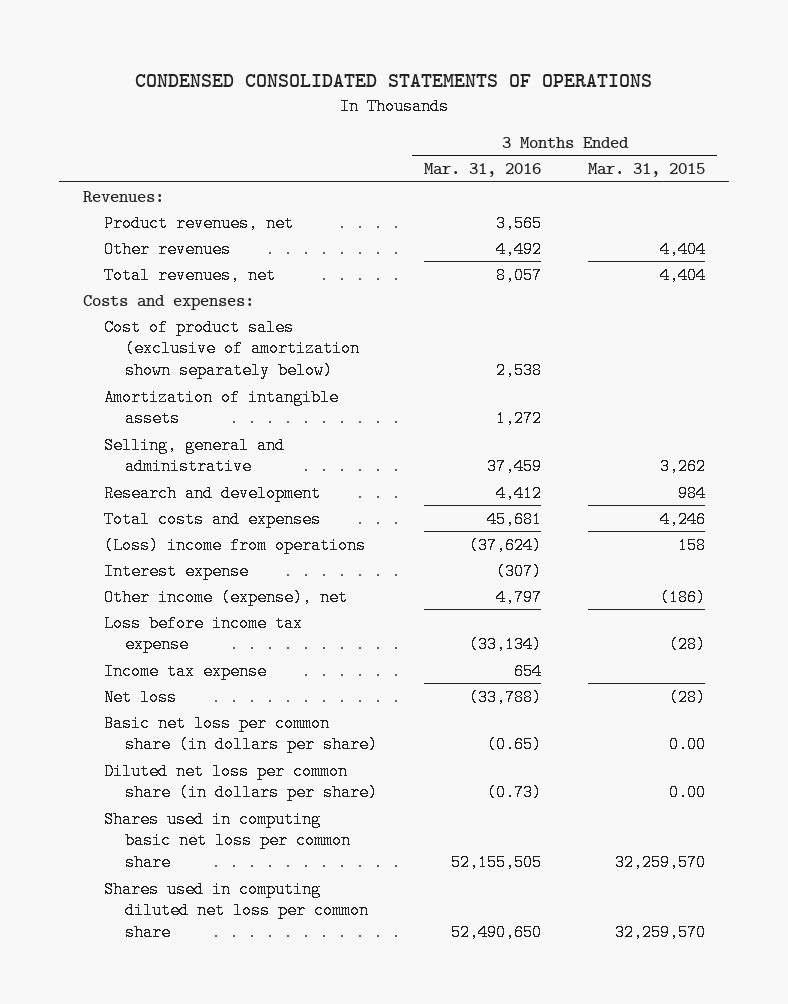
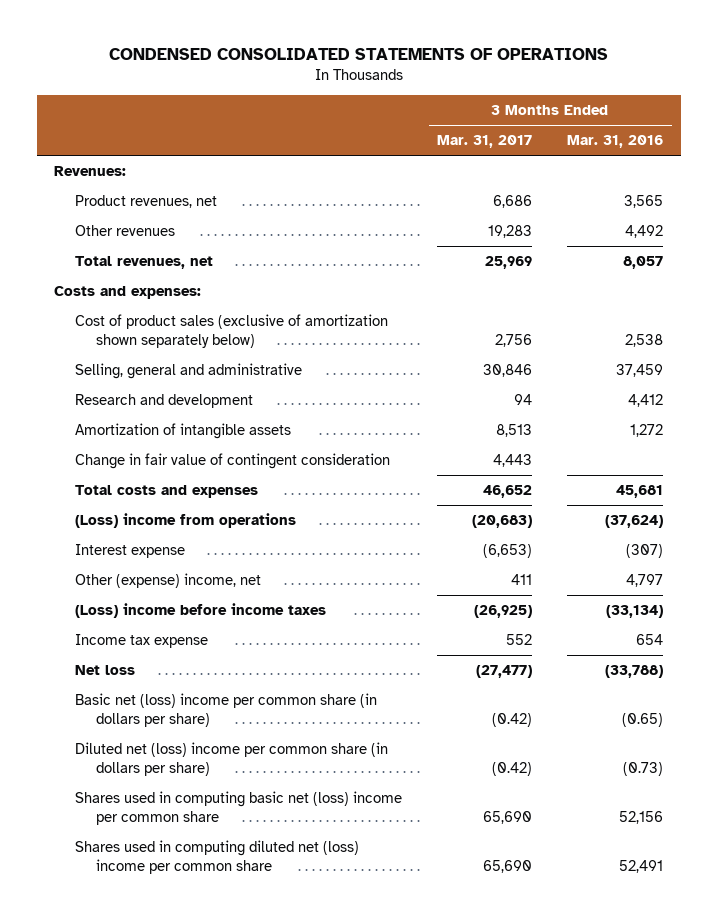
[588,163,706,178] Mar. 31, 2015 -> none
none -> [437,135,533,149] Mar. 31, 2017
[103,388,339,428] Amortization of intangible assets -> [75,423,292,440] Amortization of intangible assets
none -> [75,453,391,470] Change in fair value of contingent consideration
[103,588,348,606] Other income (expense), net -> [75,573,262,589] Other (expense) income, net
[103,614,303,654] Loss before income tax expense -> [75,603,327,619] (Loss) income before income taxes
[103,714,378,754] Basic net loss per common share (in dollars per share) -> [75,693,378,728] Basic net (loss) income per common share (in dollars per share)
[103,762,378,802] Diluted net loss per common share (in dollars per share) -> [75,742,389,777] Diluted net (loss) income per common share (in dollars per share)
[103,810,351,872] Shares used in computing basic net loss per common share -> [75,791,403,826] Shares used in computing basic net (loss) income per common share
[450,854,542,872] 52,155,505 -> [619,811,664,825] 52,156
[103,880,369,942] Shares used in computing diluted net loss per common share -> [75,840,360,875] Shares used in computing diluted net (loss) income per common share
[450,924,542,942] 52,490,650 -> [619,860,664,874] 52,491

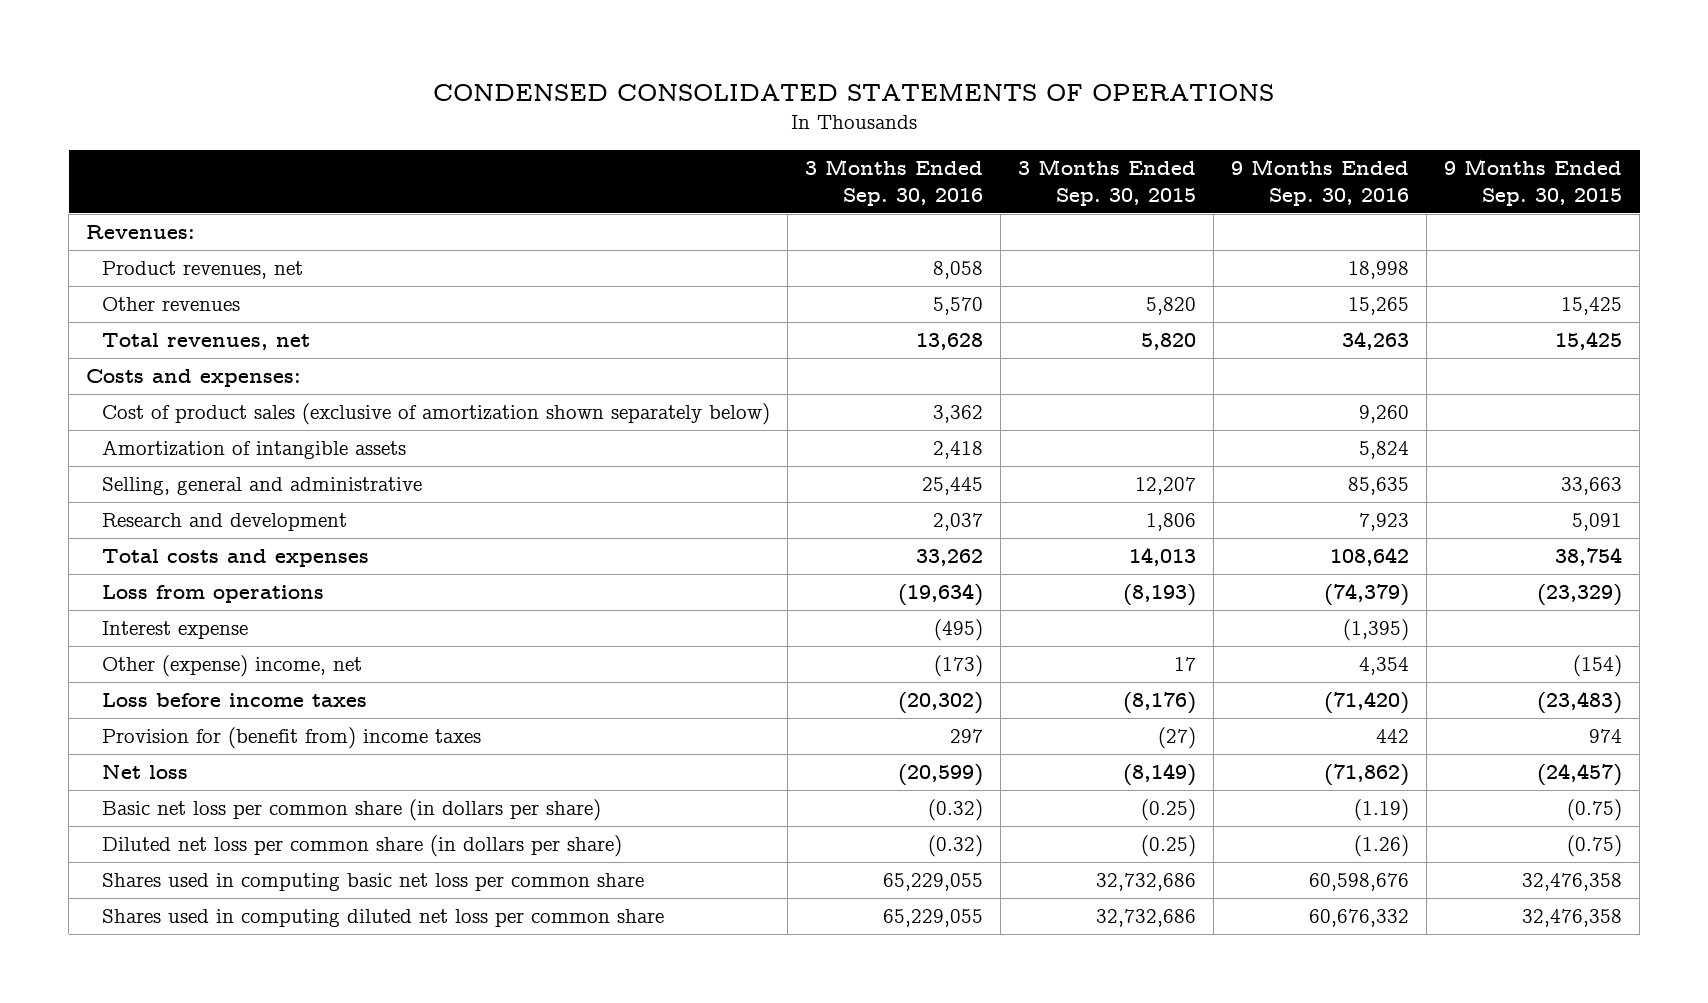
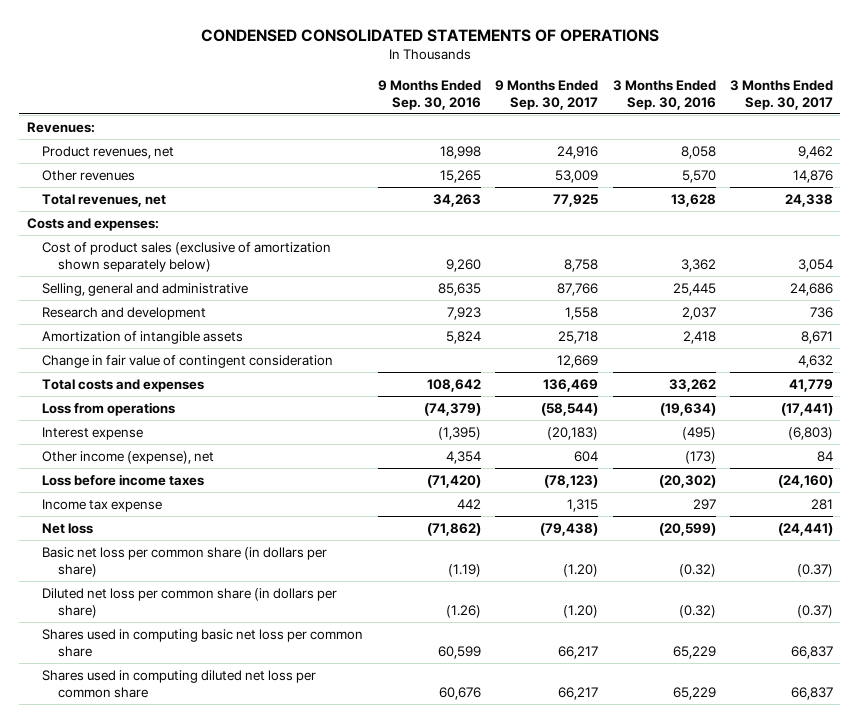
[1018,158,1197,206] 3 Months Ended Sep. 30, 2015 -> none
[1444,158,1623,206] 9 Months Ended Sep. 30, 2015 -> none
none -> [495,79,599,110] 9 Months Ended Sep. 30, 2017
none -> [730,79,834,110] 3 Months Ended Sep. 30, 2017
[102,440,407,460] Amortization of intangible assets -> [42,330,244,344] Amortization of intangible assets
none -> [42,354,334,368] Change in fair value of contingent consideration
[102,655,363,678] Other (expense) income, net -> [42,450,215,464] Other income (expense), net
[102,727,482,750] Provision for (benefit from) income taxes -> [42,498,163,512] Income tax expense
[883,873,984,892] 65,229,055 -> [672,645,716,659] 65,229
[1309,873,1410,892] 60,598,676 -> [437,645,481,659] 60,599
[883,909,984,928] 65,229,055 -> [672,686,716,700] 65,229
[1309,909,1410,928] 60,676,332 -> [438,686,481,700] 60,676

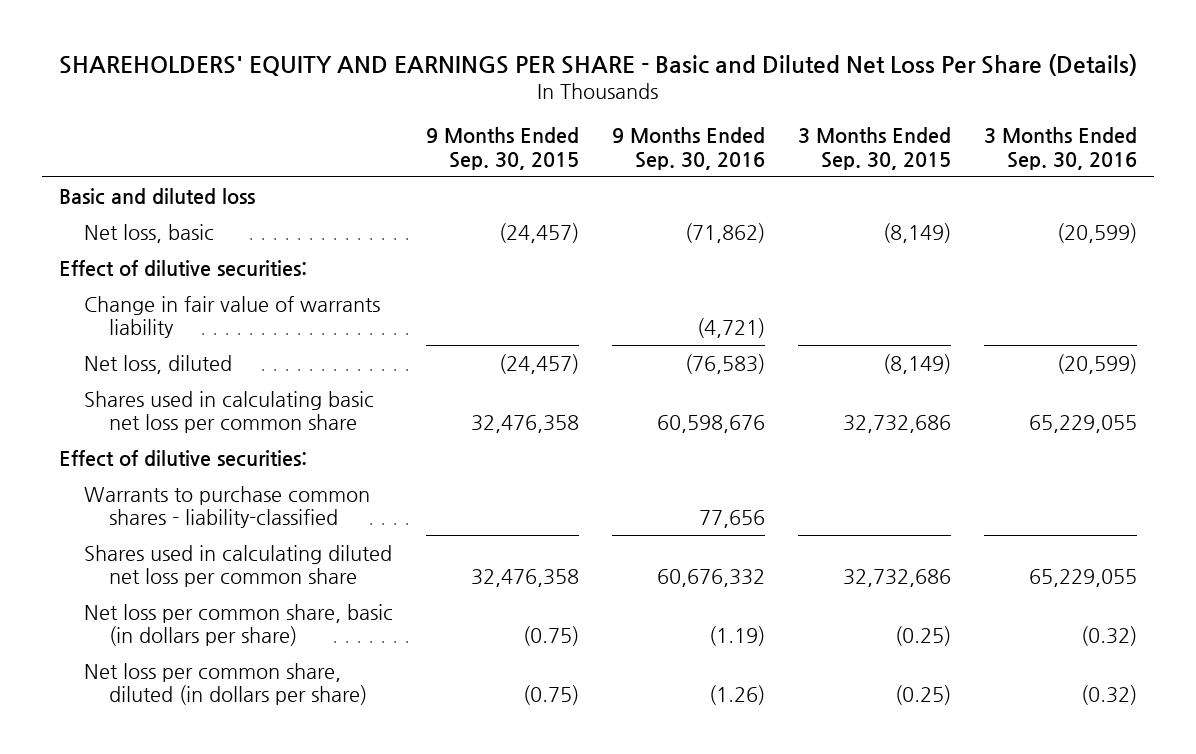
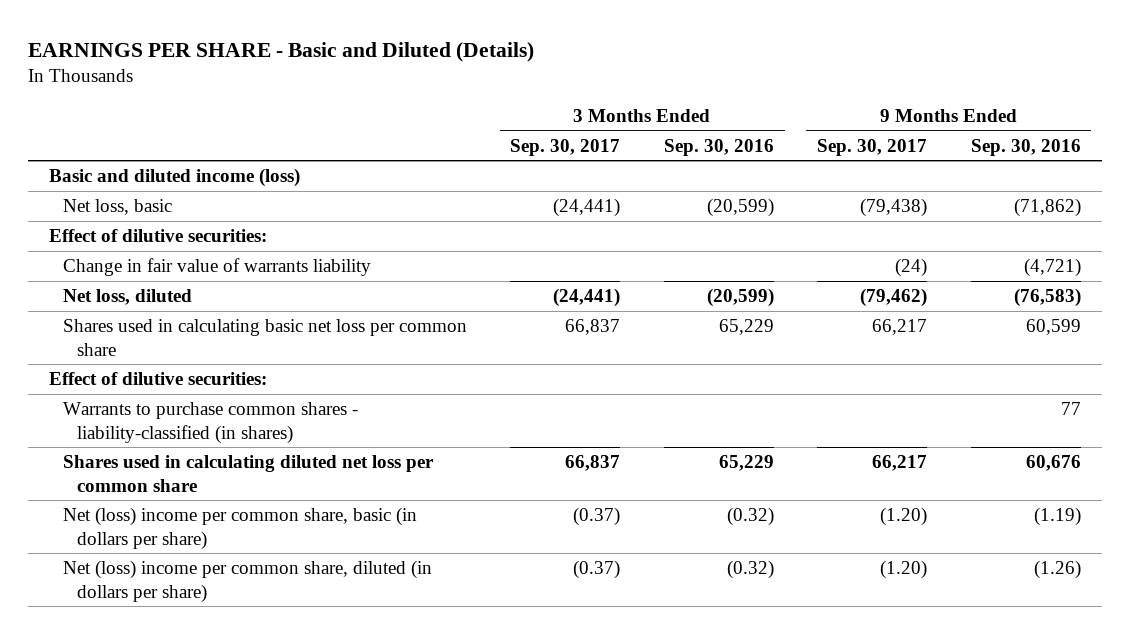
[58,54,1137,77] SHAREHOLDERS' EQUITY AND EARNINGS PER SHARE - Basic and Diluted Net Loss Per Share (Details) -> [27,41,534,62] EARNINGS PER SHARE - Basic and Diluted (Details)
[426,127,580,170] 9 Months Ended Sep. 30, 2015 -> none
[798,127,952,170] 3 Months Ended Sep. 30, 2015 -> none
none -> [510,138,621,156] Sep. 30, 2017
none -> [817,138,928,156] Sep. 30, 2017
[58,187,255,205] Basic and diluted loss -> [49,167,301,187] Basic and diluted income (loss)
[657,414,766,433] 60,598,676 -> [1025,318,1081,335] 60,599
[1029,414,1138,433] 65,229,055 -> [718,318,774,335] 65,229
[84,485,371,528] Warrants to purchase common shares - liability-classified -> [63,401,359,444] Warrants to purchase common shares - liability-classified (in shares)
[699,509,766,528] 77,656 -> [1060,401,1081,415] 77
[657,568,766,587] 60,676,332 -> [1025,454,1081,471] 60,676
[1029,568,1138,587] 65,229,055 -> [718,454,774,471] 65,229
[84,603,394,646] Net loss per common share, basic (in dollars per share) -> [63,506,418,550] Net (loss) income per common share, basic (in dollars per share)
[84,662,368,705] Net loss per common share, diluted (in dollars per share) -> [63,559,433,603] Net (loss) income per common share, diluted (in dollars per share)

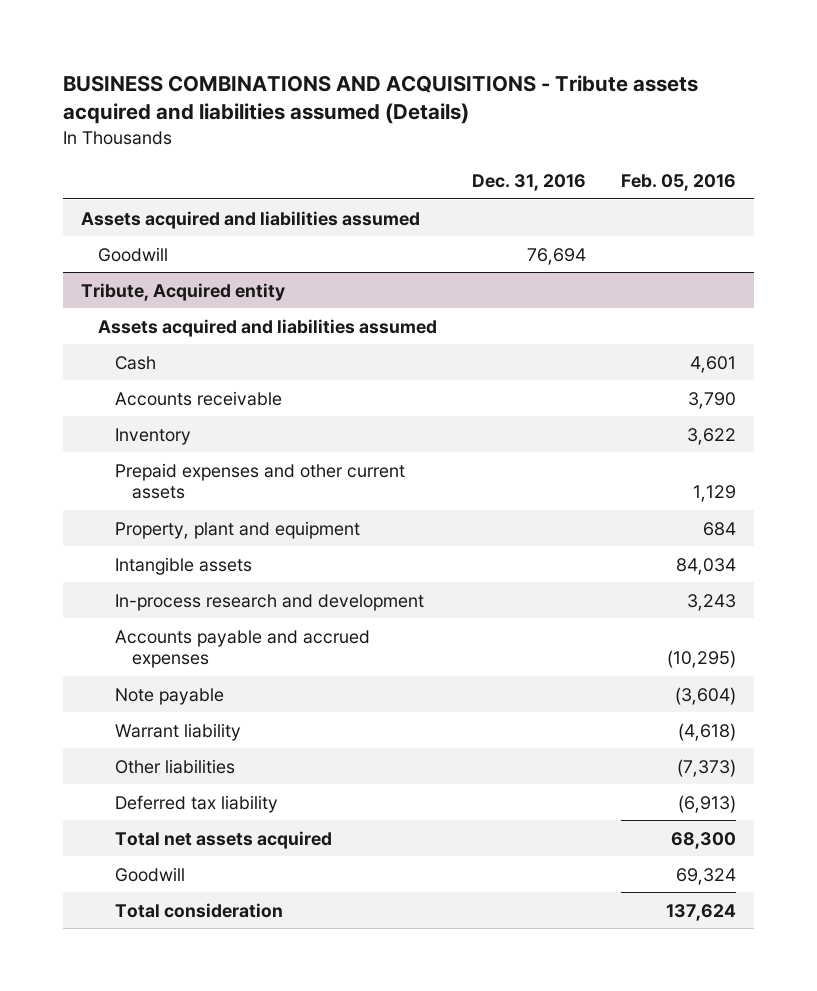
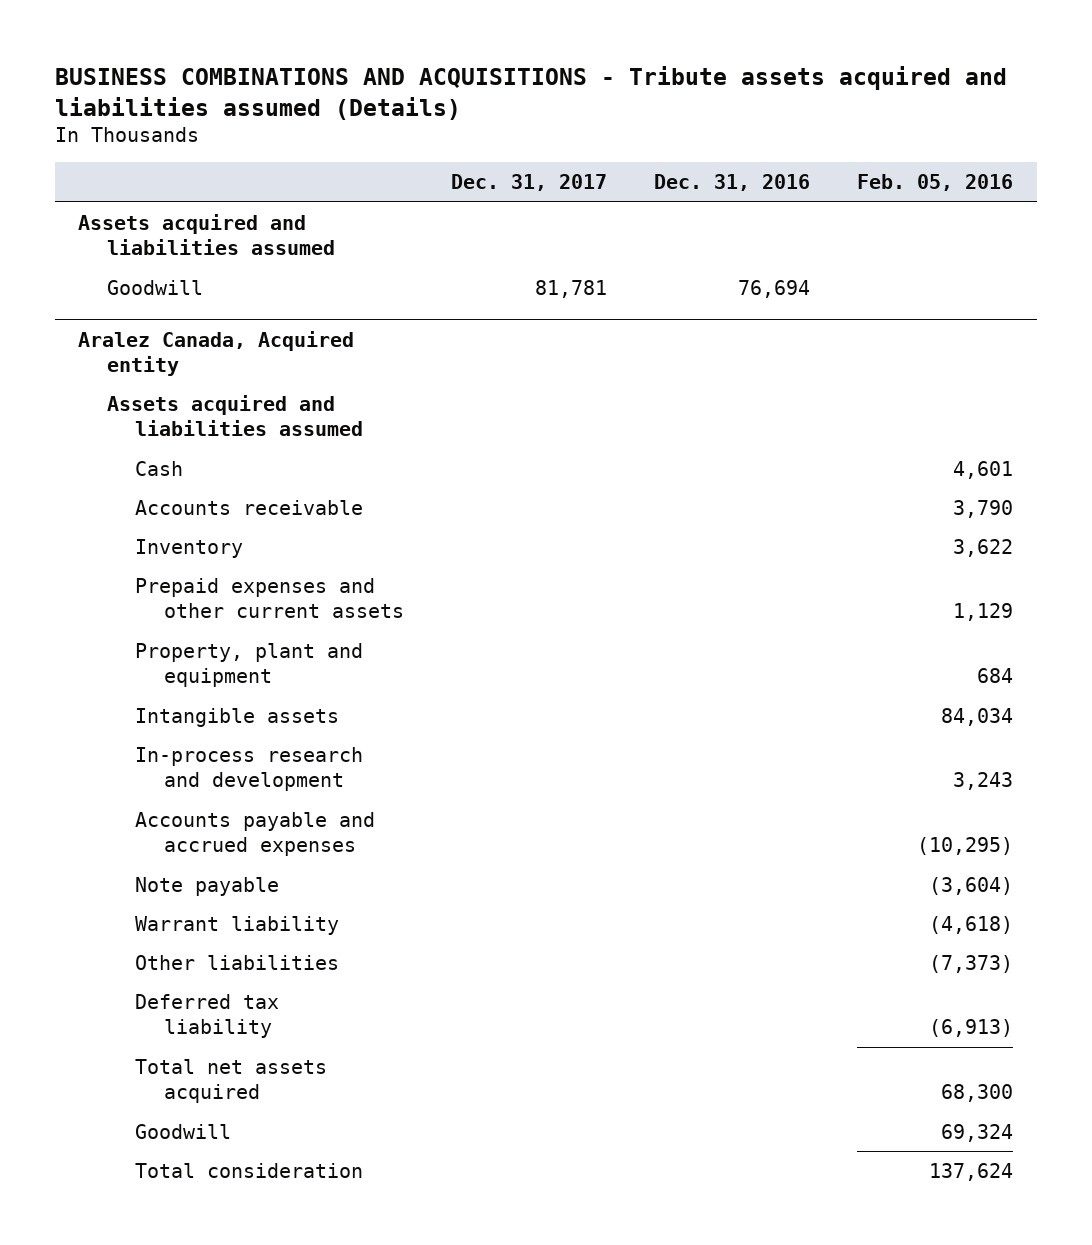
none -> [451,174,608,192] Dec. 31, 2017
[80,282,285,301] Tribute, Acquired entity -> [78,330,355,376] Aralez Canada, Acquired entity

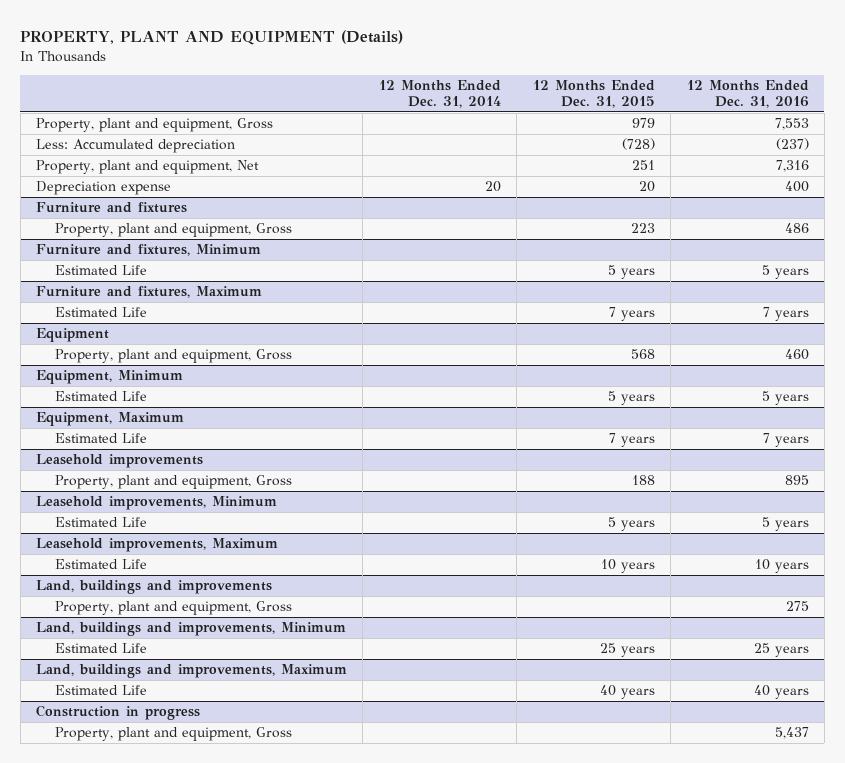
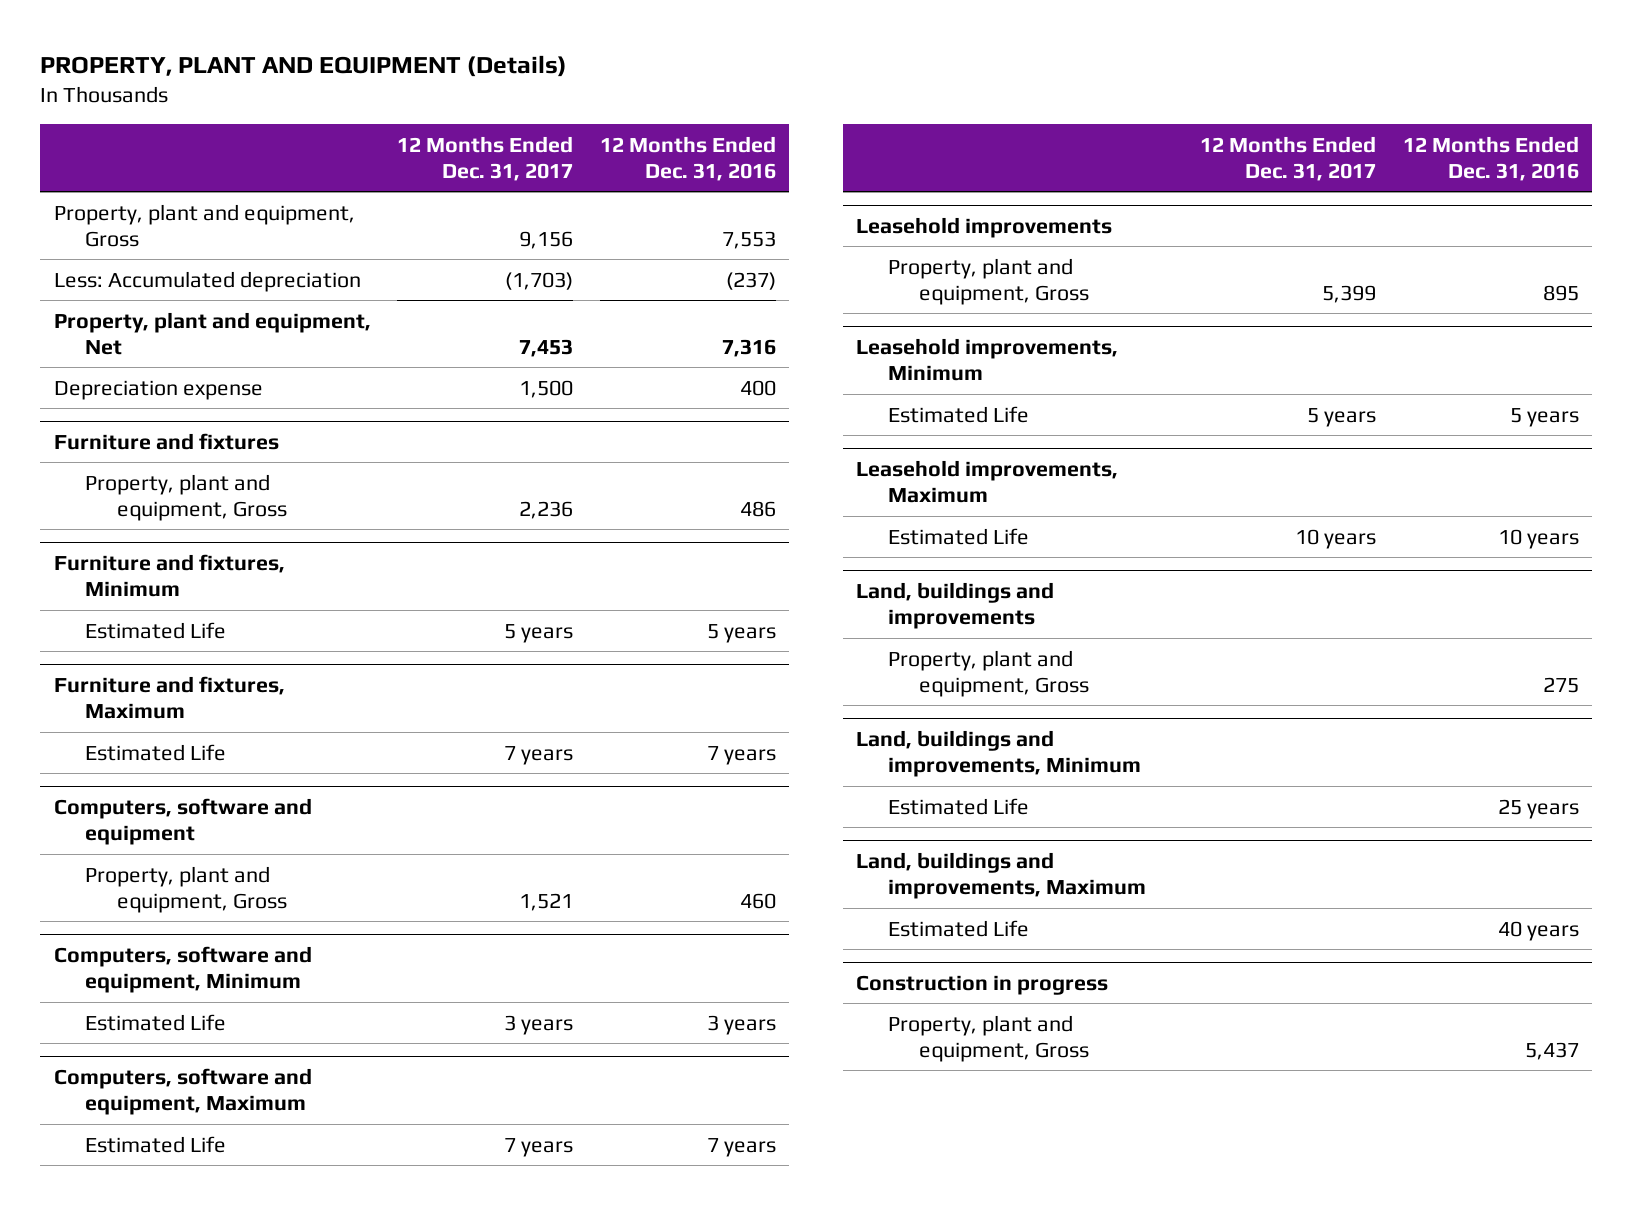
[378,80,501,109] 12 Months Ended Dec. 31, 2014 -> none
[532,80,655,109] 12 Months Ended Dec. 31, 2015 -> none
none -> [397,135,574,181] 12 Months Ended Dec. 31, 2017
[36,328,110,343] Equipment -> [53,797,312,845] Computers, software and equipment
[36,370,184,385] Equipment, Minimum -> none
[36,412,185,427] Equipment, Maximum -> none
none -> [53,945,312,993] Computers, software and equipment, Minimum
[761,391,809,406] 5 years -> [706,1014,776,1035] 3 years
none -> [53,1067,312,1115] Computers, software and equipment, Maximum

